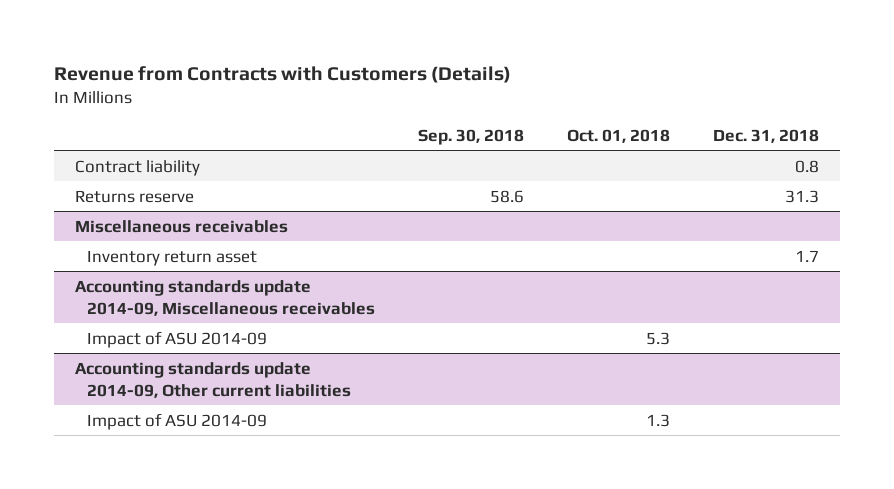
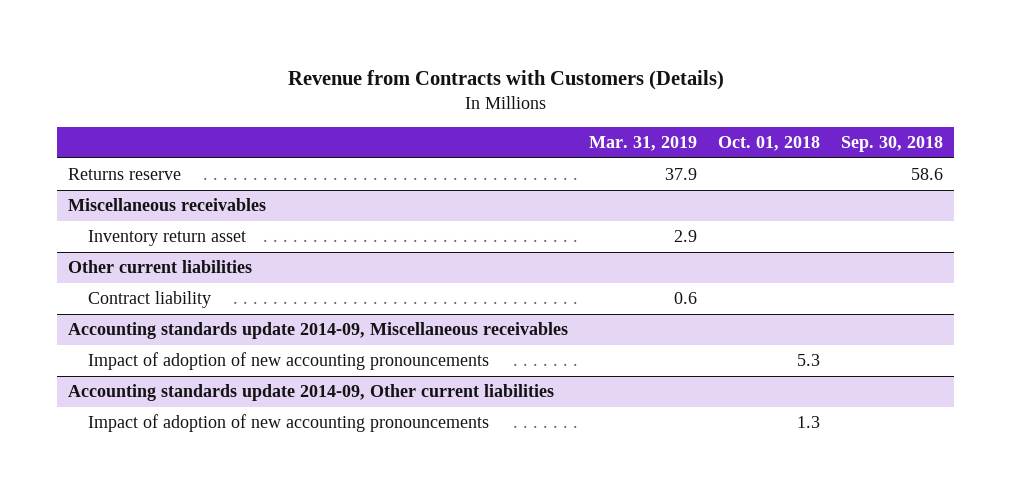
[712,128,819,143] Dec. 31, 2018 -> none
none -> [588,136,697,152] Mar. 31, 2019
[75,159,201,176] Contract liability -> none
none -> [67,260,252,274] Other current liabilities
none -> [88,291,212,309] Contract liability
[87,330,268,348] Impact of ASU 2014-09 -> [88,352,490,371] Impact of adoption of new accounting pronouncements
[87,412,268,430] Impact of ASU 2014-09 -> [88,414,490,433] Impact of adoption of new accounting pronouncements

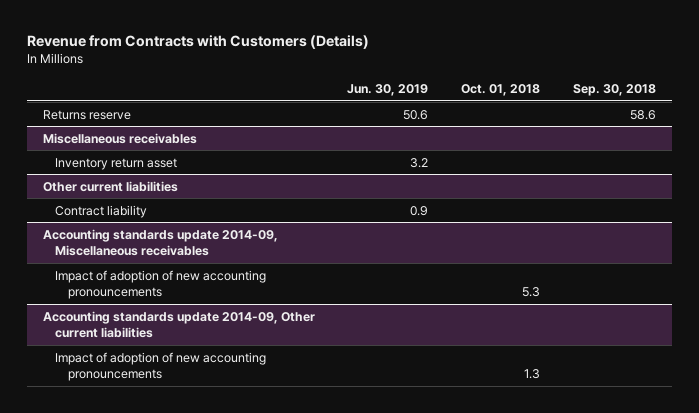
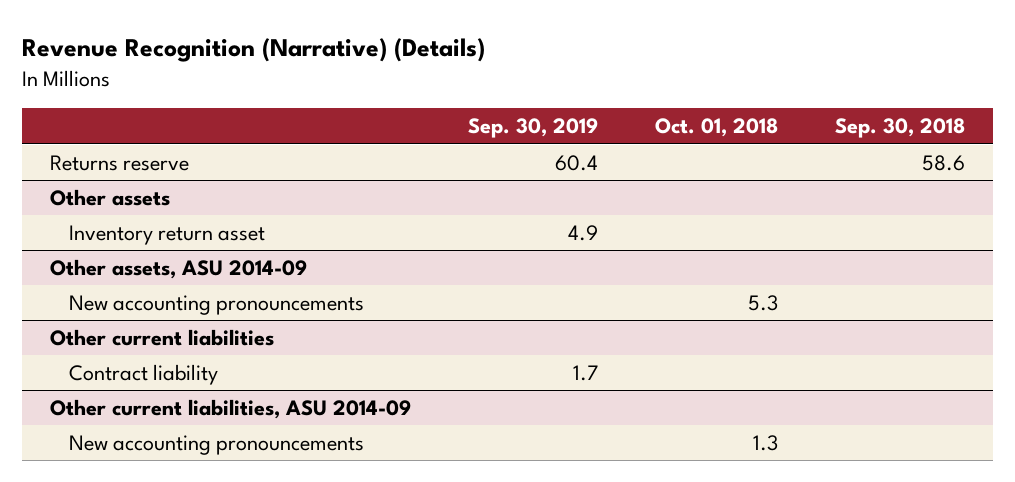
[26,35,369,50] Revenue from Contracts with Customers (Details) -> [21,38,485,63] Revenue Recognition (Narrative) (Details)
[347,83,429,96] Jun. 30, 2019 -> none
none -> [467,118,598,139] Sep. 30, 2019
[42,132,197,144] Miscellaneous receivables -> [49,189,170,207] Other assets
none -> [49,259,307,280] Other assets, ASU 2014-09
none -> [68,295,364,316] New accounting pronouncements
[42,228,278,256] Accounting standards update 2014-09, Miscellaneous receivables -> none
[55,269,267,299] Impact of adoption of new accounting pronouncements -> none
[42,310,315,338] Accounting standards update 2014-09, Other current liabilities -> [49,399,411,420] Other current liabilities, ASU 2014-09
[55,351,267,381] Impact of adoption of new accounting pronouncements -> [68,435,364,456] New accounting pronouncements

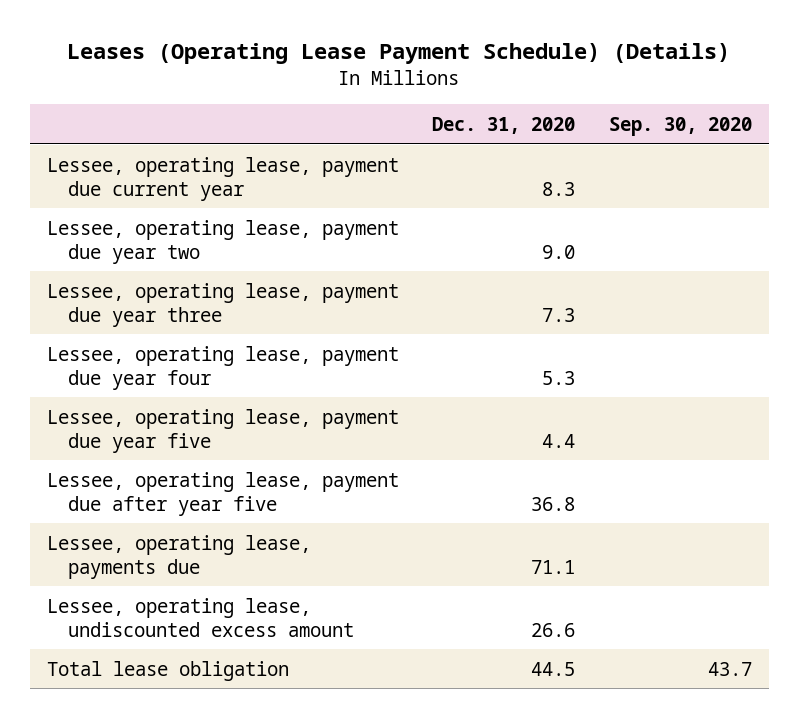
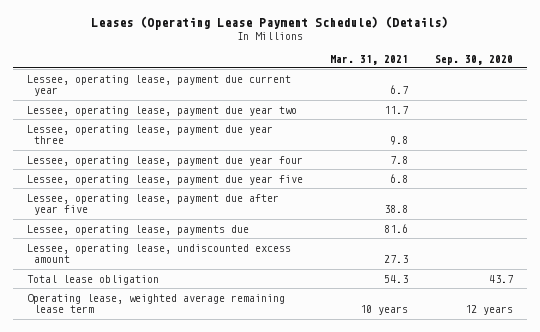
[432,116,576,134] Dec. 31, 2020 -> none
none -> [330,54,409,65] Mar. 31, 2021
none -> [26,293,285,314] Operating lease, weighted average remaining lease term

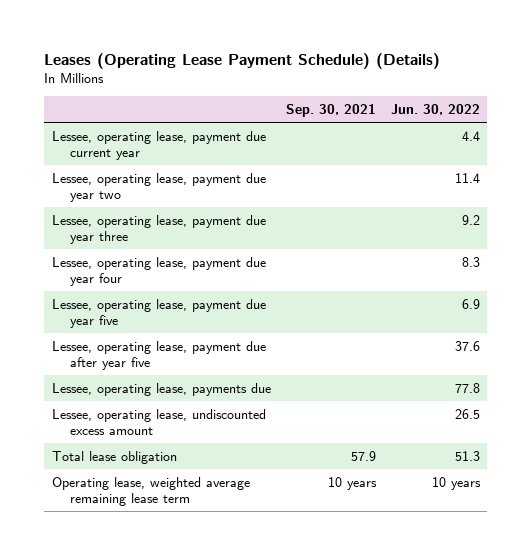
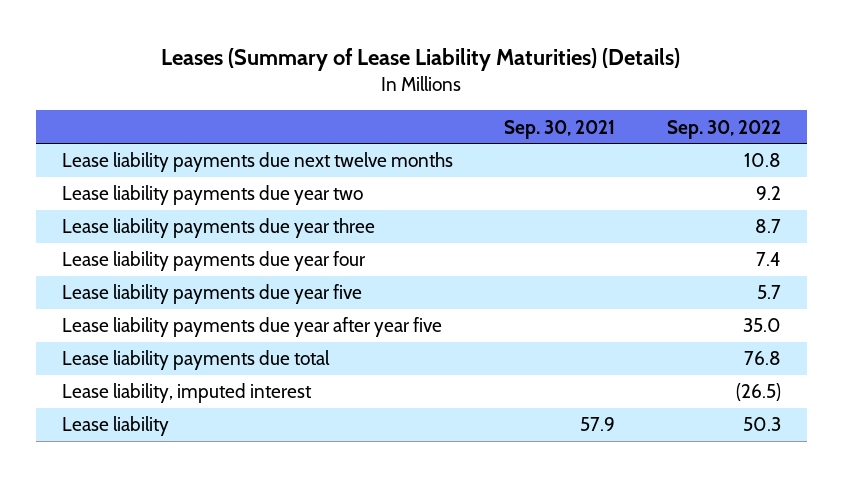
[44,52,441,69] Leases (Operating Lease Payment Schedule) (Details) -> [161,48,681,72] Leases (Summary of Lease Liability Maturities) (Details)
[390,104,480,116] Jun. 30, 2022 -> none
none -> [667,119,782,139] Sep. 30, 2022
[51,476,250,507] Operating lease, weighted average remaining lease term -> none
[51,130,266,161] Lessee, operating lease, payment due current year -> [61,152,453,173] Lease liability payments due next twelve months
[51,172,266,203] Lessee, operating lease, payment due year two -> [61,185,363,206] Lease liability payments due year two
[51,214,266,245] Lessee, operating lease, payment due year three -> [61,218,375,239] Lease liability payments due year three
[51,256,266,287] Lessee, operating lease, payment due year four -> [61,251,366,272] Lease liability payments due year four
[51,298,266,329] Lessee, operating lease, payment due year five -> [61,284,362,305] Lease liability payments due year five
[51,340,266,371] Lessee, operating lease, payment due after year five -> [61,317,442,338] Lease liability payments due year after year five
[51,382,271,396] Lessee, operating lease, payments due -> [61,350,330,371] Lease liability payments due total
[51,408,266,436] Lessee, operating lease, undiscounted excess amount -> [61,383,312,404] Lease liability, imputed interest
[51,450,177,464] Total lease obligation -> [61,416,169,437] Lease liability

